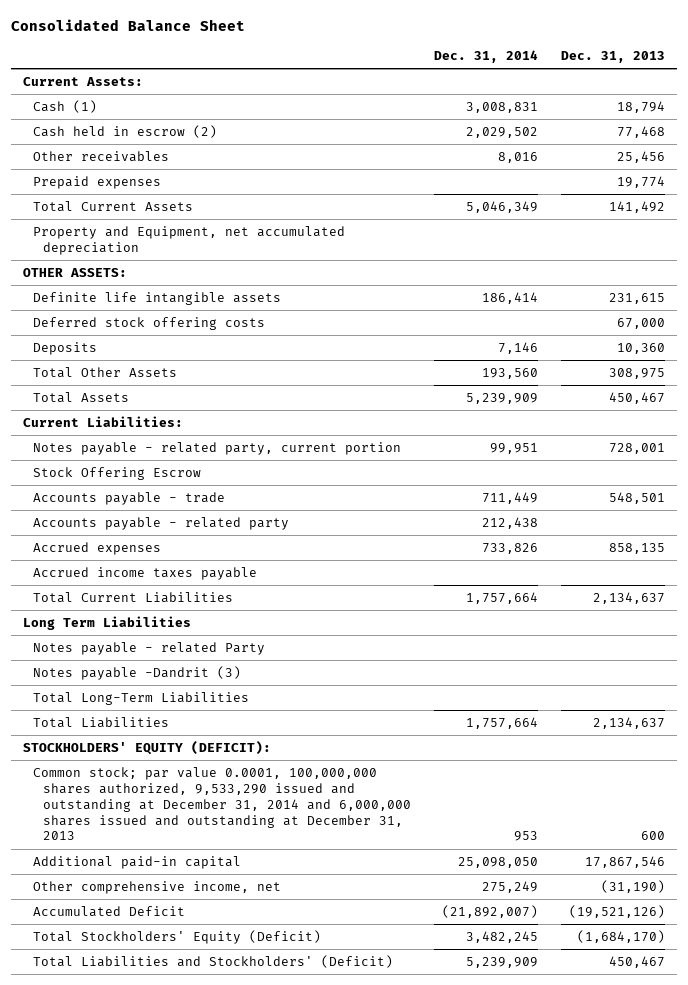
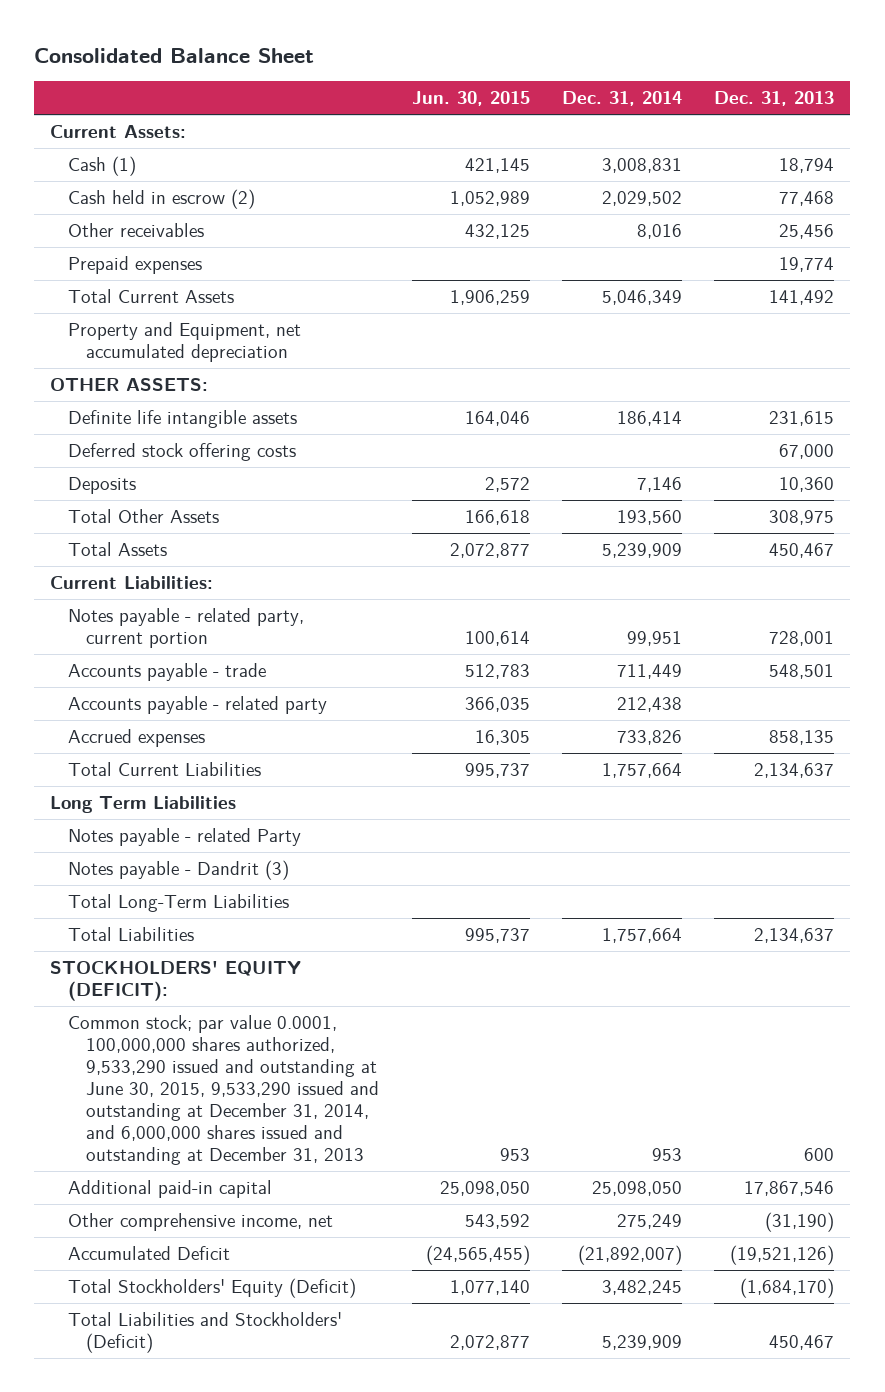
none -> [411,91,530,107] Jun. 30, 2015
[32,466,201,480] Stock Offering Escrow -> none
[32,566,257,580] Accrued income taxes payable -> none
[32,665,241,680] Notes payable -Dandrit (3) -> [68,860,290,881] Notes payable - Dandrit (3)
[32,766,411,841] Common stock; par value 0.0001, 100,000,000 shares authorized, 9,533,290 issued and outstanding at December 31, 2014 and 6,000,000 shares issued and outstanding at December 31, 2013 -> [68,1015,380,1166] Common stock; par value 0.0001, 100,000,000 shares authorized, 9,533,290 issued and outstanding at June 30, 2015, 9,533,290 issued and outstanding at December 31, 2014, and 6,000,000 shares issued and outstanding at December 31, 2013

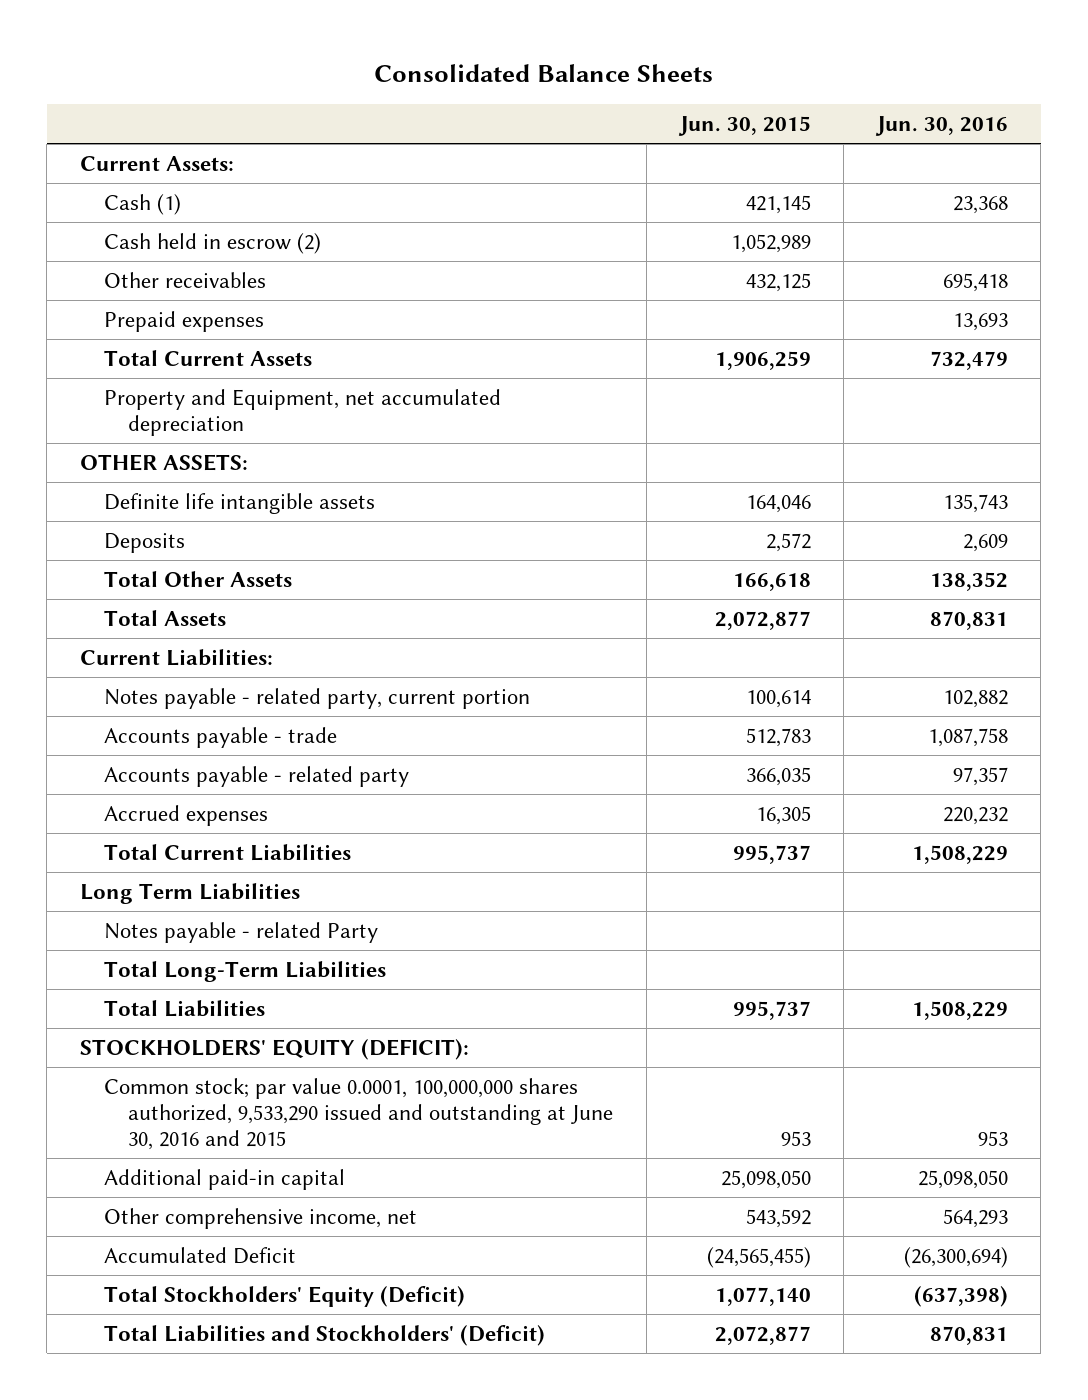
[34,47,315,63] Consolidated Balance Sheet -> [373,63,713,82] Consolidated Balance Sheets
[561,91,682,107] Dec. 31, 2014 -> none
[714,91,835,107] Dec. 31, 2013 -> none
none -> [874,115,1008,136] Jun. 30, 2016
[68,443,297,462] Deferred stock offering costs -> none
[68,860,290,881] Notes payable - Dandrit (3) -> none
[68,1015,380,1166] Common stock; par value 0.0001, 100,000,000 shares authorized, 9,533,290 issued and outstanding at June 30, 2015, 9,533,290 issued and outstanding at December 31, 2014, and 6,000,000 shares issued and outstanding at December 31, 2013 -> [104,1077,614,1151] Common stock; par value 0.0001, 100,000,000 shares authorized, 9,533,290 issued and outstanding at June 30, 2016 and 2015

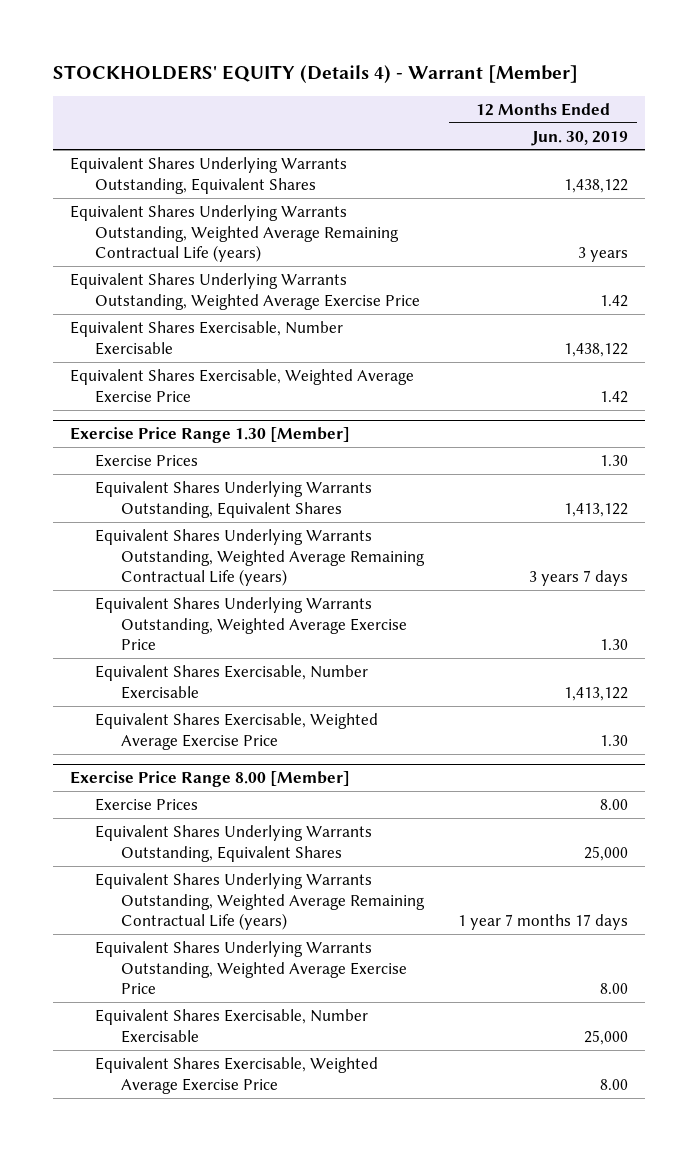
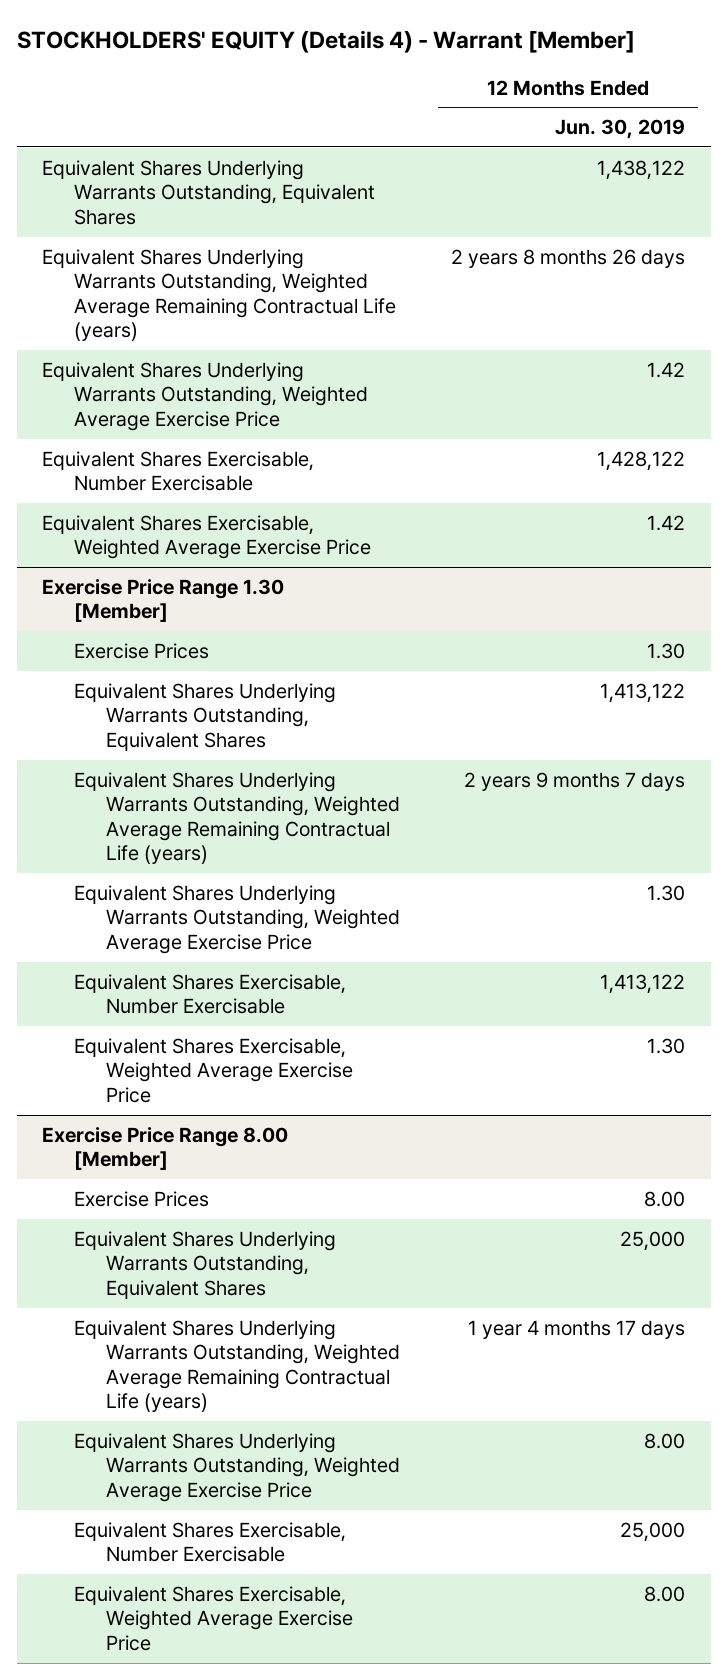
[578,247,629,263] 3 years -> [451,248,686,268] 2 years 8 months 26 days
[564,342,629,357] 1,438,122 -> [597,450,686,471] 1,428,122
[529,570,629,587] 3 years 7 days -> [464,771,686,791] 2 years 9 months 7 days
[458,914,629,931] 1 year 7 months 17 days -> [468,1319,686,1339] 1 year 4 months 17 days

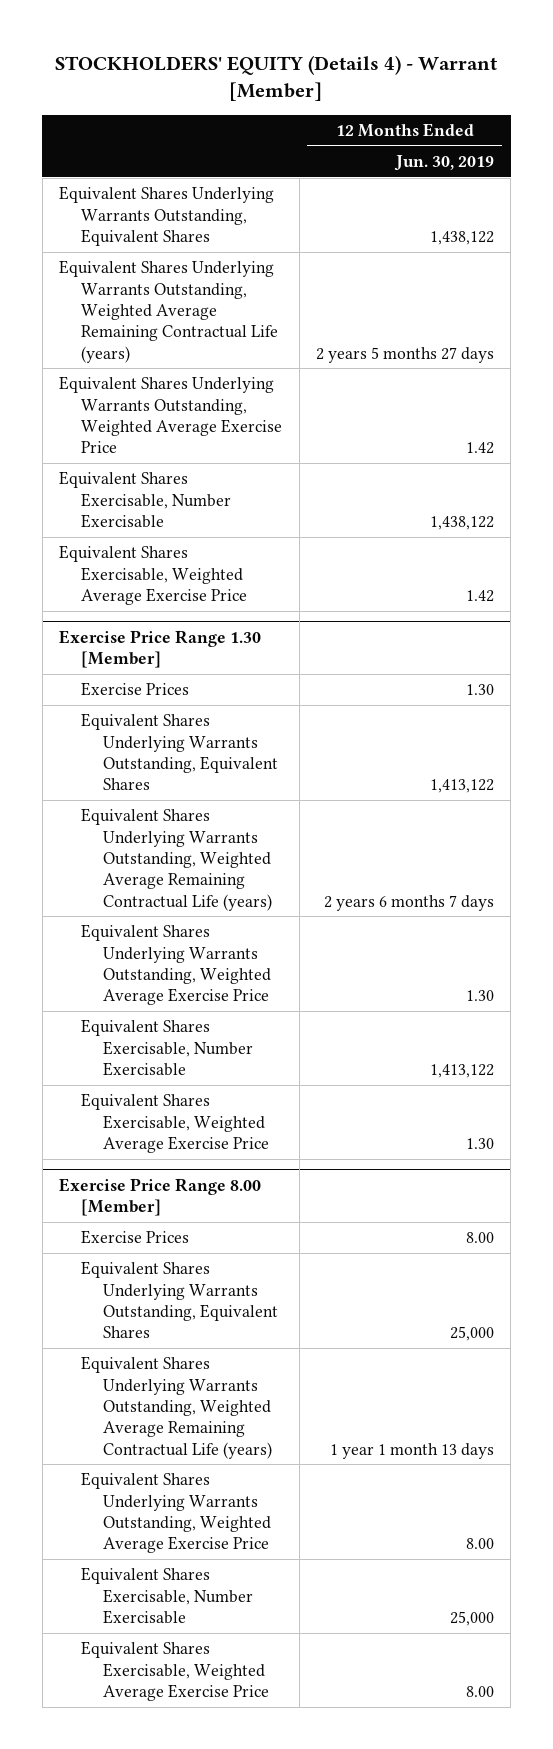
[451,248,686,268] 2 years 8 months 26 days -> [315,346,494,363] 2 years 5 months 27 days
[597,450,686,471] 1,428,122 -> [429,515,494,530] 1,438,122
[464,771,686,791] 2 years 9 months 7 days -> [323,894,494,911] 2 years 6 months 7 days
[468,1319,686,1339] 1 year 4 months 17 days -> [329,1442,494,1459] 1 year 1 month 13 days

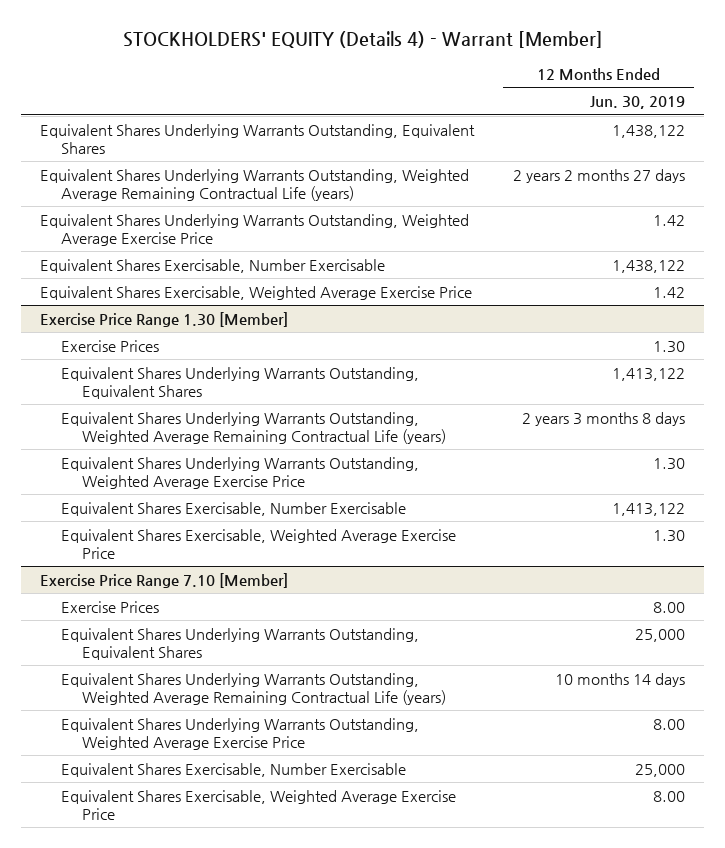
[315,346,494,363] 2 years 5 months 27 days -> [512,168,685,183] 2 years 2 months 27 days
[323,894,494,911] 2 years 6 months 7 days -> [521,411,685,426] 2 years 3 months 8 days
[58,1177,261,1217] Exercise Price Range 8.00 [Member] -> [40,572,289,588] Exercise Price Range 7.10 [Member]
[329,1442,494,1459] 1 year 1 month 13 days -> [554,672,685,687] 10 months 14 days

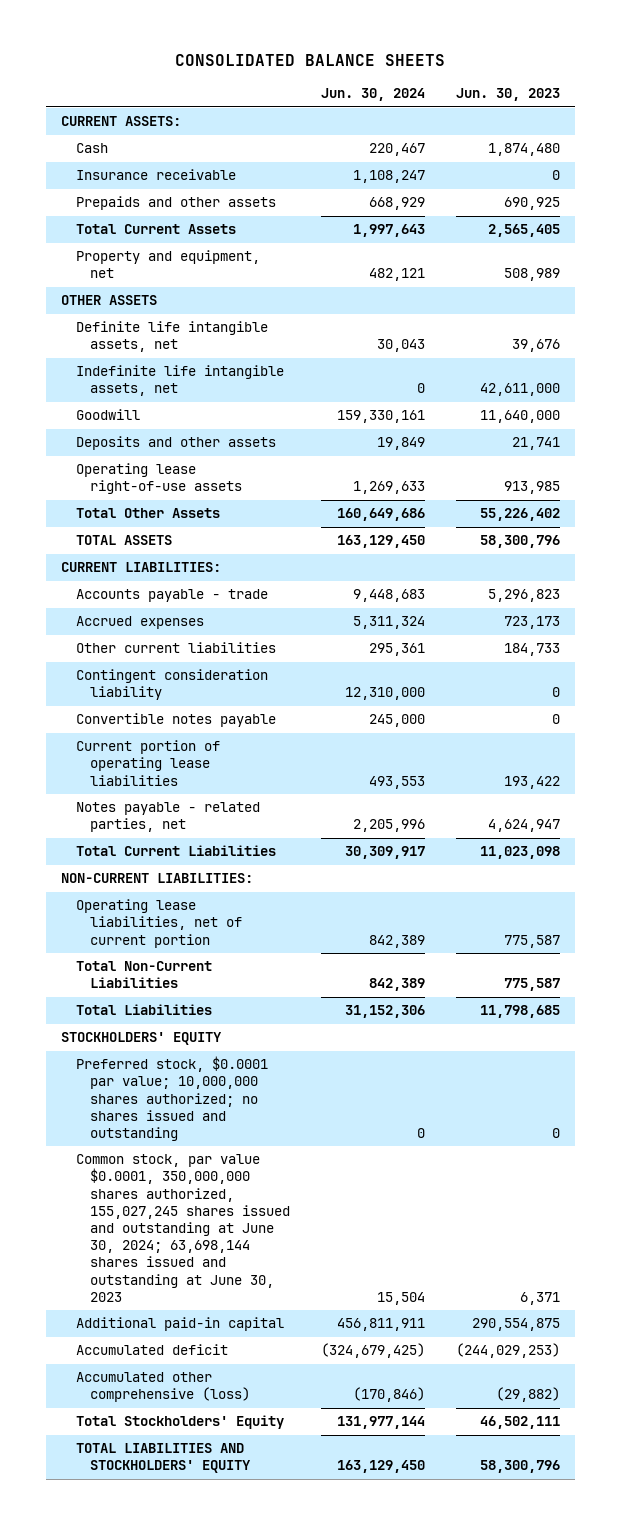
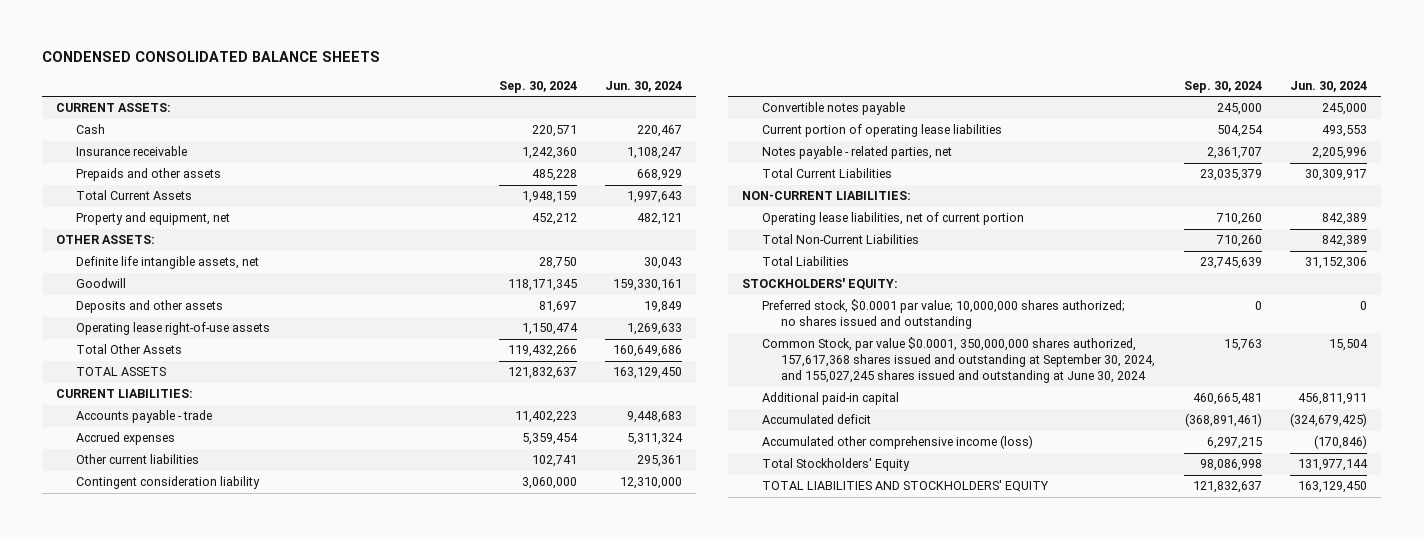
[175,54,446,67] CONSOLIDATED BALANCE SHEETS -> [42,50,381,62] CONDENSED CONSOLIDATED BALANCE SHEETS
[455,88,560,102] Jun. 30, 2023 -> none
none -> [498,80,577,93] Sep. 30, 2024
[60,295,157,306] OTHER ASSETS -> [56,235,156,245] OTHER ASSETS:
[75,365,284,397] Indefinite life intangible assets, net -> none
[60,1032,222,1046] STOCKHOLDERS' EQUITY -> [741,278,898,291] STOCKHOLDERS' EQUITY:
[75,1154,291,1302] Common stock, par value $0.0001, 350,000,000 shares authorized, 155,027,245 shares issued and outstanding at June 30, 2024; 63,698,144 shares issued and outstanding at June 30, 2023 -> [761,337,1156,384] Common Stock, par value $0.0001, 350,000,000 shares authorized, 157,617,368 shares issued and outstanding at September 30, 2024, and 155,027,245 shares issued and outstanding at June 30, 2024
[75,1372,251,1403] Accumulated other comprehensive (loss) -> [761,435,1033,450] Accumulated other comprehensive income (loss)

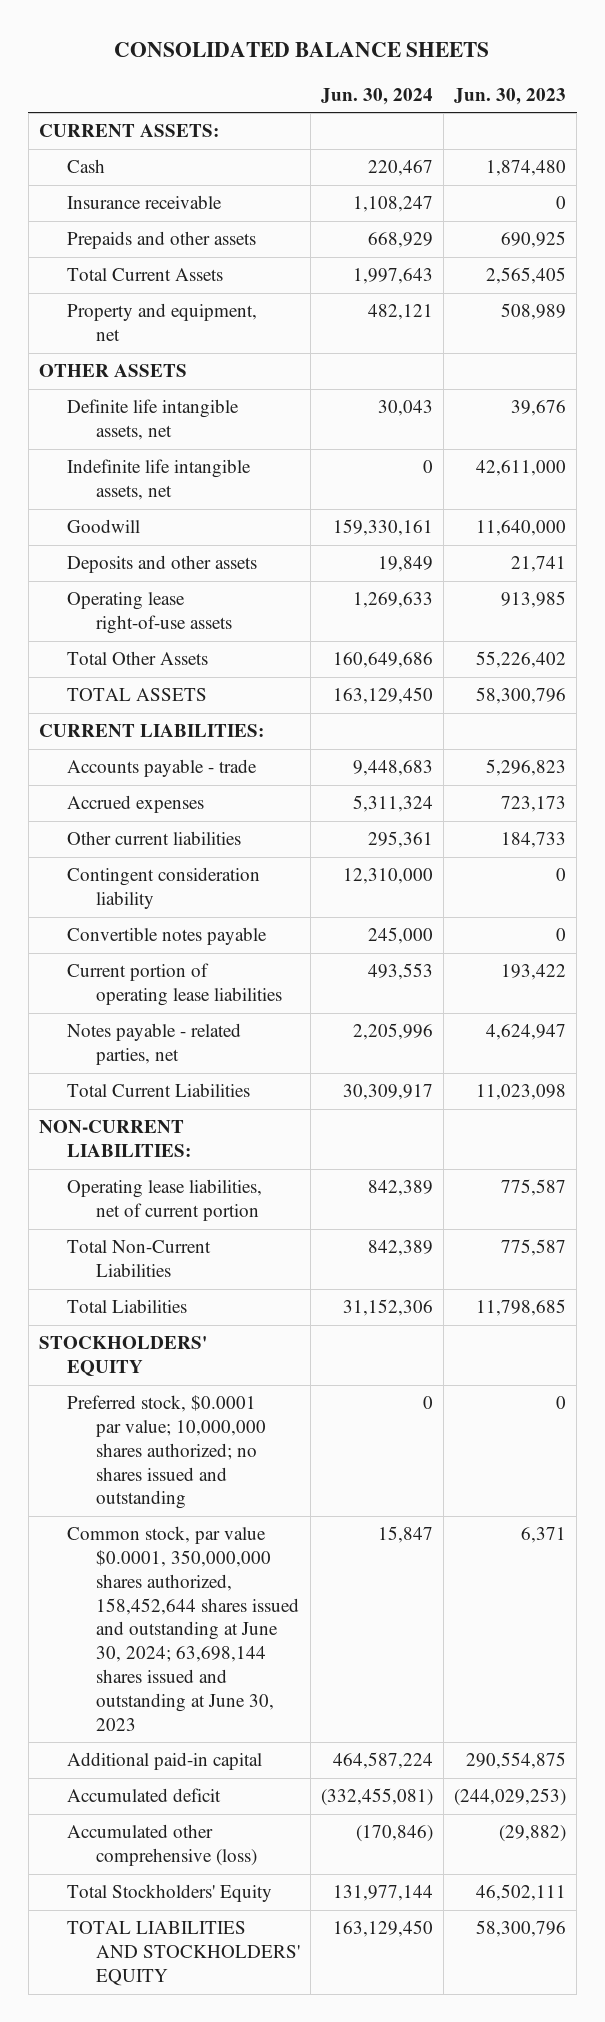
[42,50,381,62] CONDENSED CONSOLIDATED BALANCE SHEETS -> [114,42,490,58] CONSOLIDATED BALANCE SHEETS
[498,80,577,93] Sep. 30, 2024 -> none
none -> [454,87,567,105] Jun. 30, 2023
[56,235,156,245] OTHER ASSETS: -> [38,364,187,378] OTHER ASSETS
none -> [67,459,252,501] Indefinite life intangible assets, net
[741,278,898,291] STOCKHOLDERS' EQUITY: -> [38,1336,207,1377] STOCKHOLDERS' EQUITY
[761,337,1156,384] Common Stock, par value $0.0001, 350,000,000 shares authorized, 157,617,368 shares issued and outstanding at September 30, 2024, and 155,027,245 shares issued and outstanding at June 30, 2024 -> [67,1526,299,1731] Common stock, par value $0.0001, 350,000,000 shares authorized, 158,452,644 shares issued and outstanding at June 30, 2024; 63,698,144 shares issued and outstanding at June 30, 2023
[1329,339,1369,352] 15,504 -> [377,1526,433,1544] 15,847
[1298,393,1368,406] 456,811,911 -> [332,1752,433,1770] 464,587,224
[1290,413,1368,428] (324,679,425) -> [320,1788,433,1807] (332,455,081)
[761,435,1033,450] Accumulated other comprehensive income (loss) -> [67,1824,257,1867] Accumulated other comprehensive (loss)

